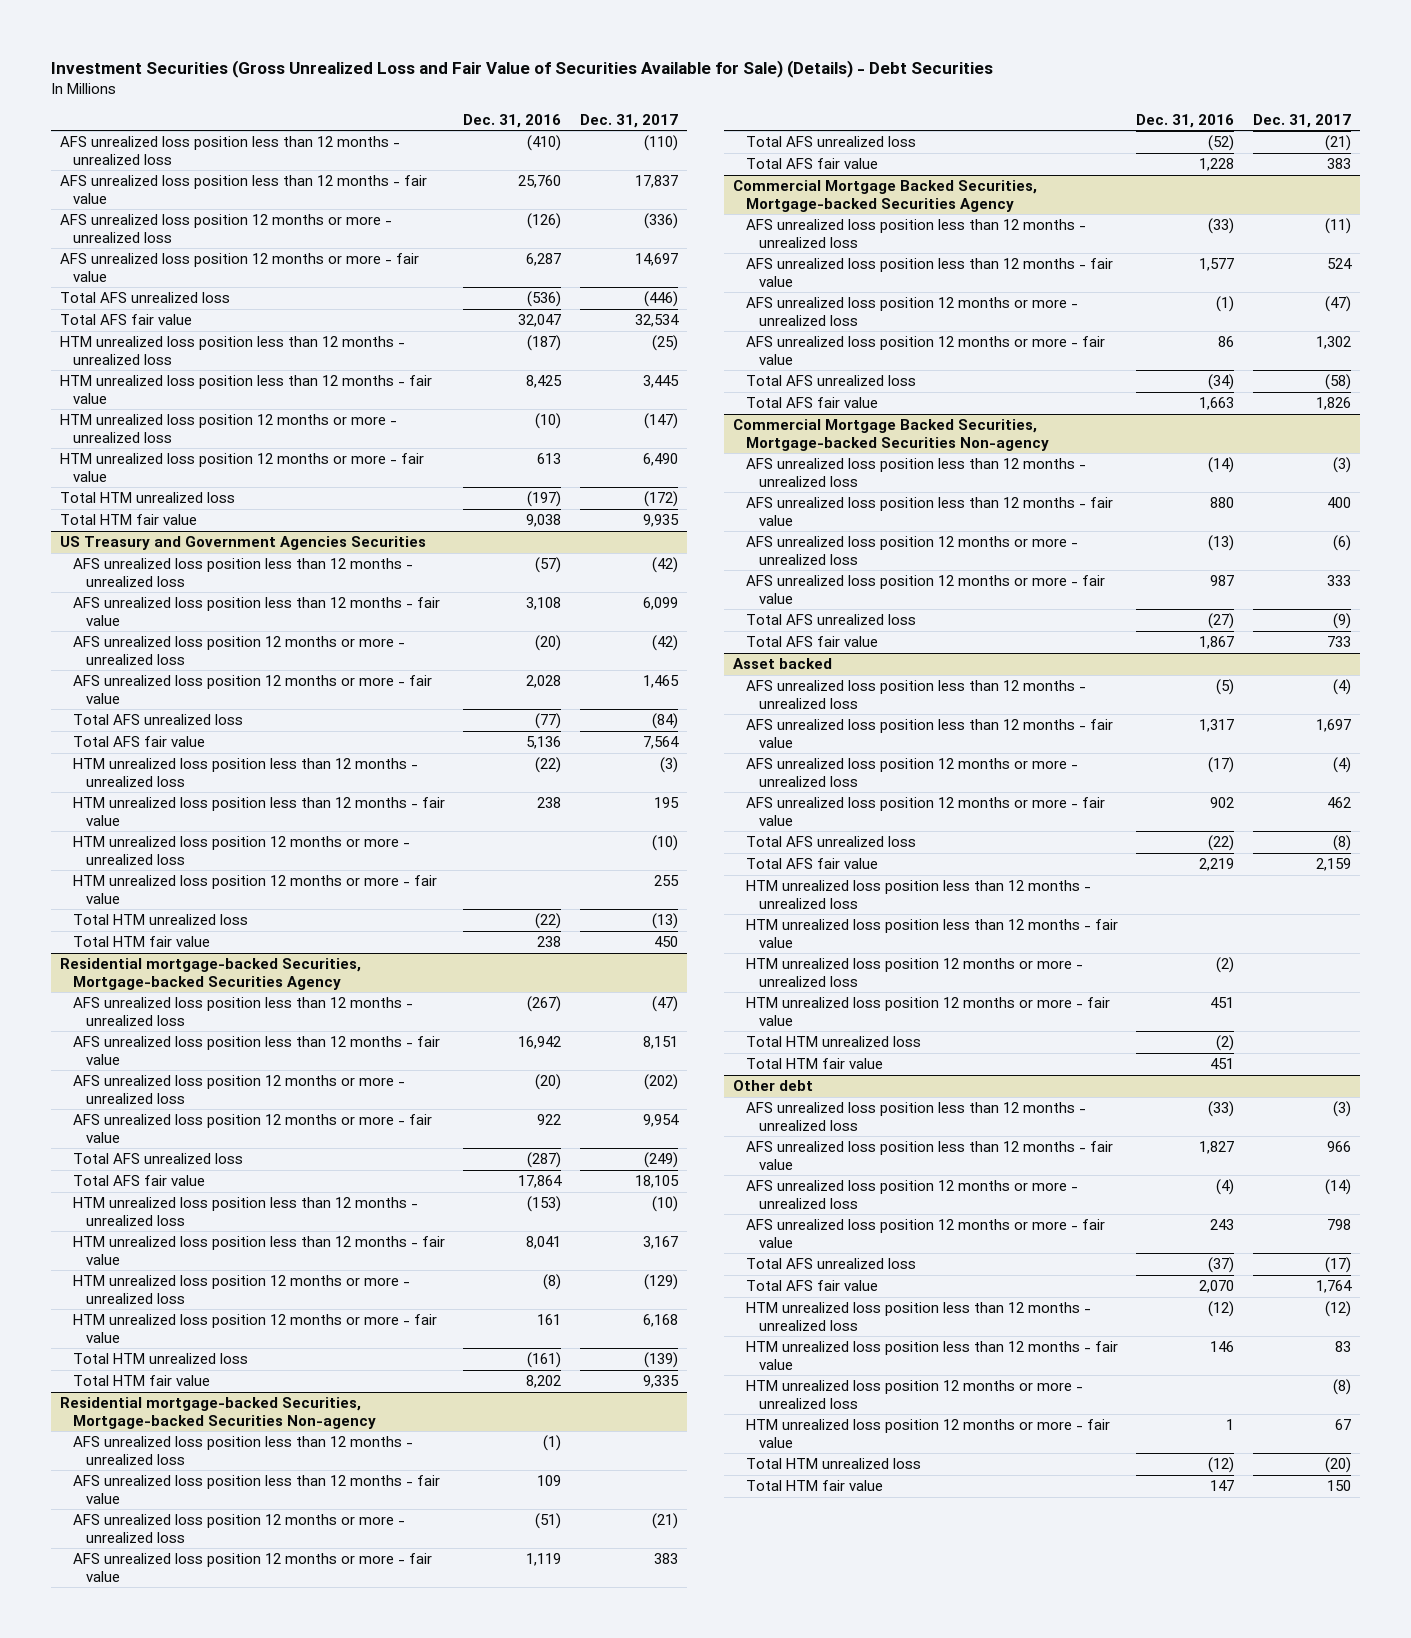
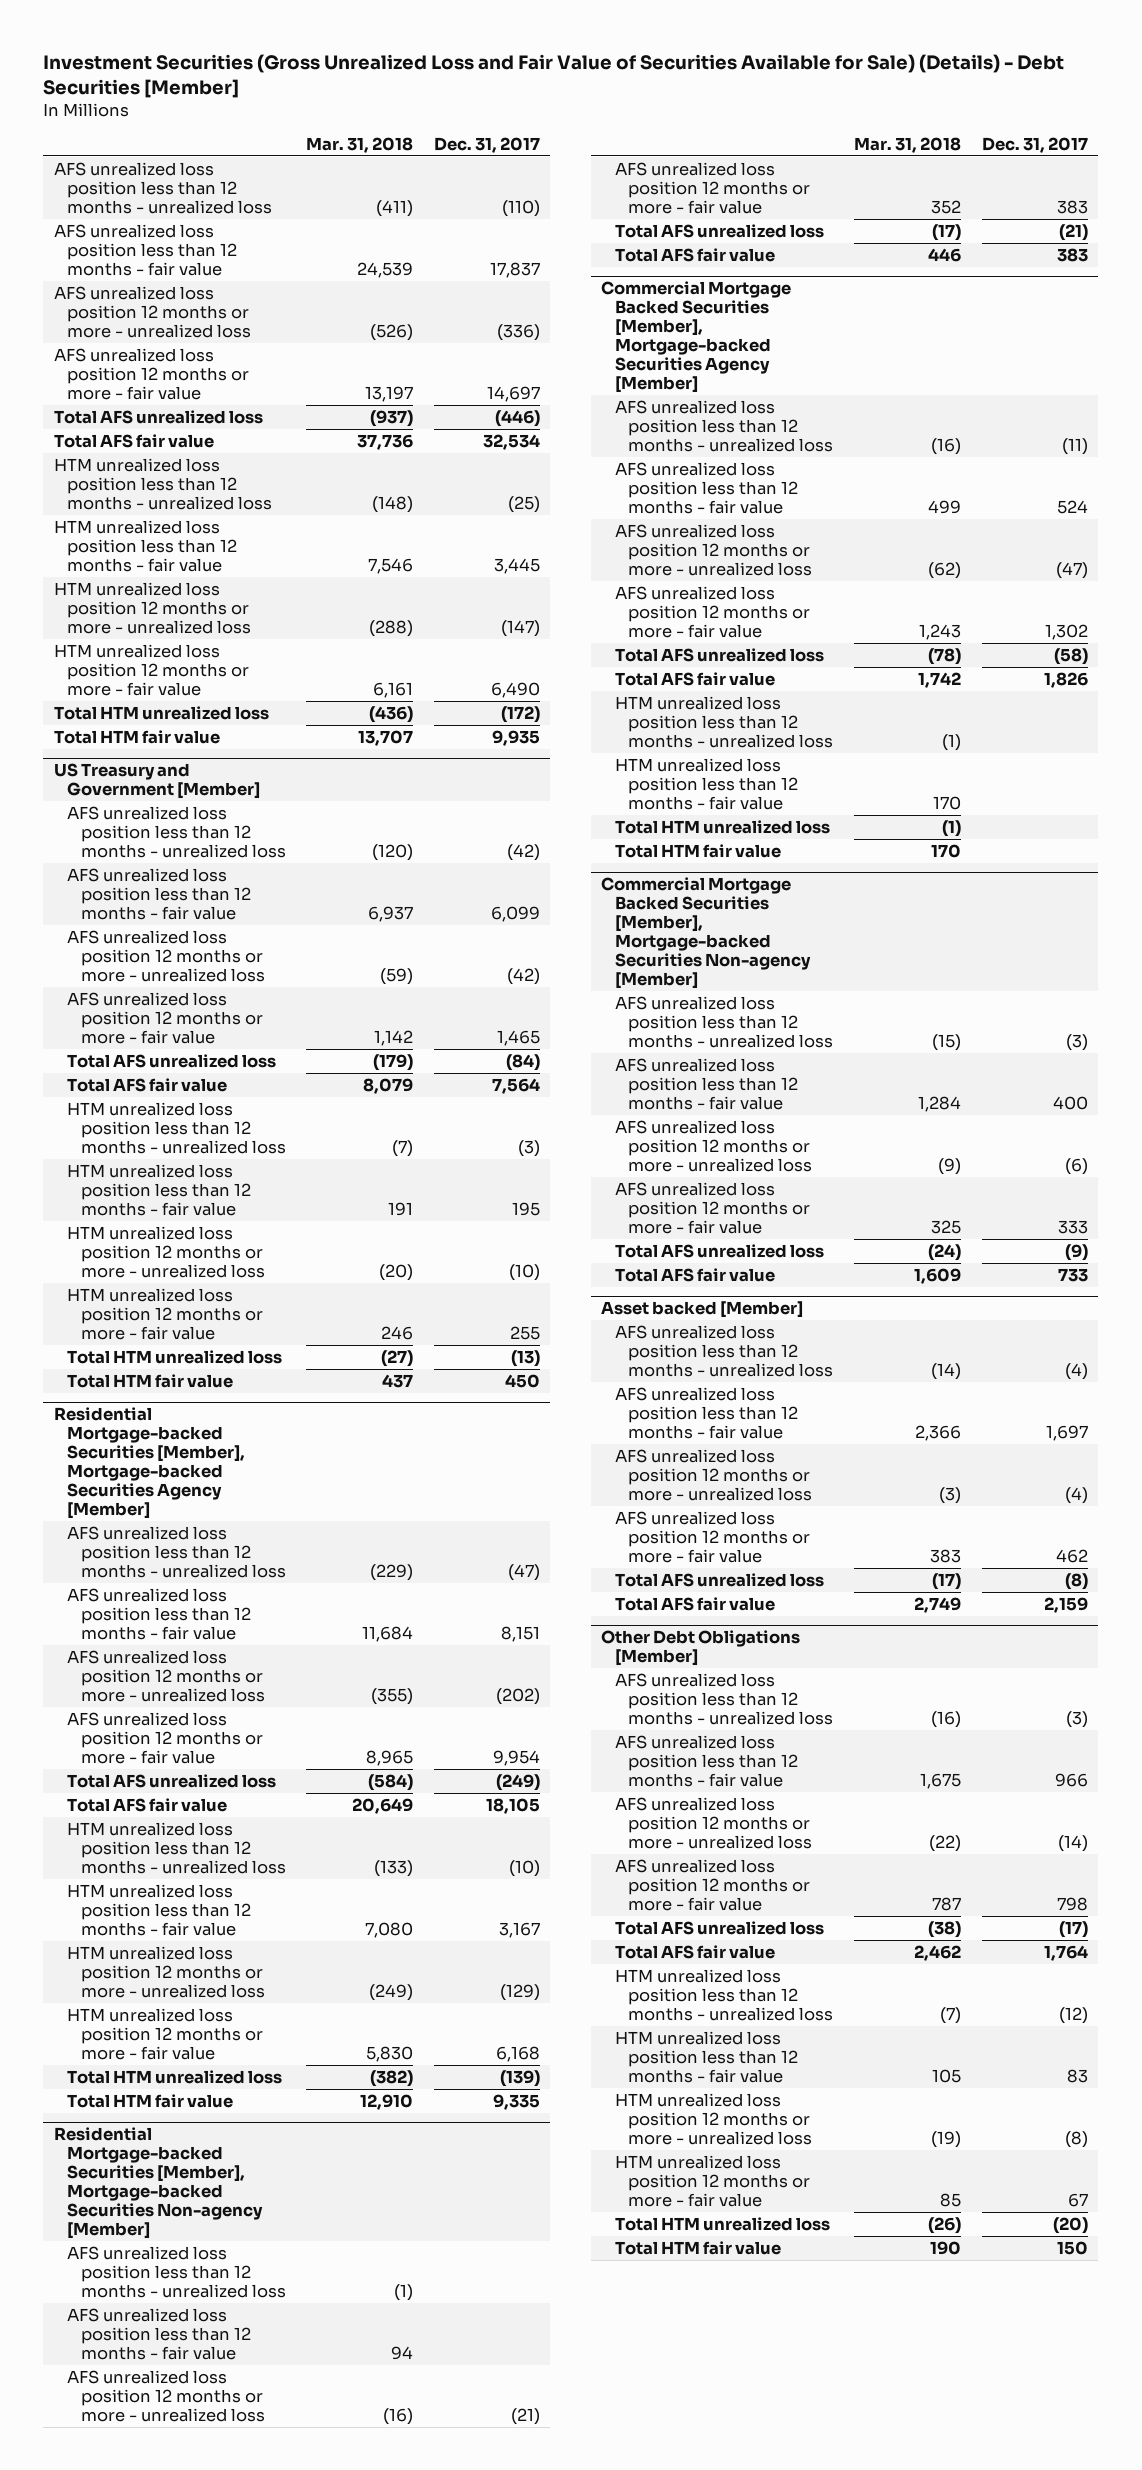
[50,59,993,78] Investment Securities (Gross Unrealized Loss and Fair Value of Securities Available for Sale) (Details) - Debt Securities -> [43,53,1065,98] Investment Securities (Gross Unrealized Loss and Fair Value of Securities Available for Sale) (Details) - Debt Securities [Member]
[463,113,562,128] Dec. 31, 2016 -> none
none -> [306,136,414,153] Mar. 31, 2018
[59,536,426,551] US Treasury and Government Agencies Securities -> [53,763,261,800] US Treasury and Government [Member]
[59,958,361,990] Residential mortgage-backed Securities, Mortgage-backed Securities Agency -> [53,1407,246,1520] Residential Mortgage-backed Securities [Member], Mortgage-backed Securities Agency [Member]
[59,1397,376,1429] Residential mortgage-backed Securities, Mortgage-backed Securities Non-agency -> [53,2127,264,2240] Residential Mortgage-backed Securities [Member], Mortgage-backed Securities Non-agency [Member]
[733,180,1038,212] Commercial Mortgage Backed Securities, Mortgage-backed Securities Agency -> [601,281,792,394] Commercial Mortgage Backed Securities [Member], Mortgage-backed Securities Agency [Member]
none -> [614,695,834,748] HTM unrealized loss position less than 12 months - unrealized loss
none -> [614,757,799,810] HTM unrealized loss position less than 12 months - fair value
none -> [614,819,830,834] Total HTM unrealized loss
none -> [614,843,781,858] Total HTM fair value
[733,419,1050,451] Commercial Mortgage Backed Securities, Mortgage-backed Securities Non-agency -> [601,877,811,990] Commercial Mortgage Backed Securities [Member], Mortgage-backed Securities Non-agency [Member]
[733,658,833,670] Asset backed -> [601,1301,804,1319] Asset backed [Member]
[746,880,1092,909] HTM unrealized loss position less than 12 months - unrealized loss -> none
[746,919,1119,948] HTM unrealized loss position less than 12 months - fair value -> none
[746,958,1084,987] HTM unrealized loss position 12 months or more - unrealized loss -> none
[746,997,1111,1026] HTM unrealized loss position 12 months or more - fair value -> none
[746,1036,922,1048] Total HTM unrealized loss -> none
[746,1058,884,1070] Total HTM fair value -> none
[733,1080,814,1092] Other debt -> [601,1630,801,1667] Other Debt Obligations [Member]

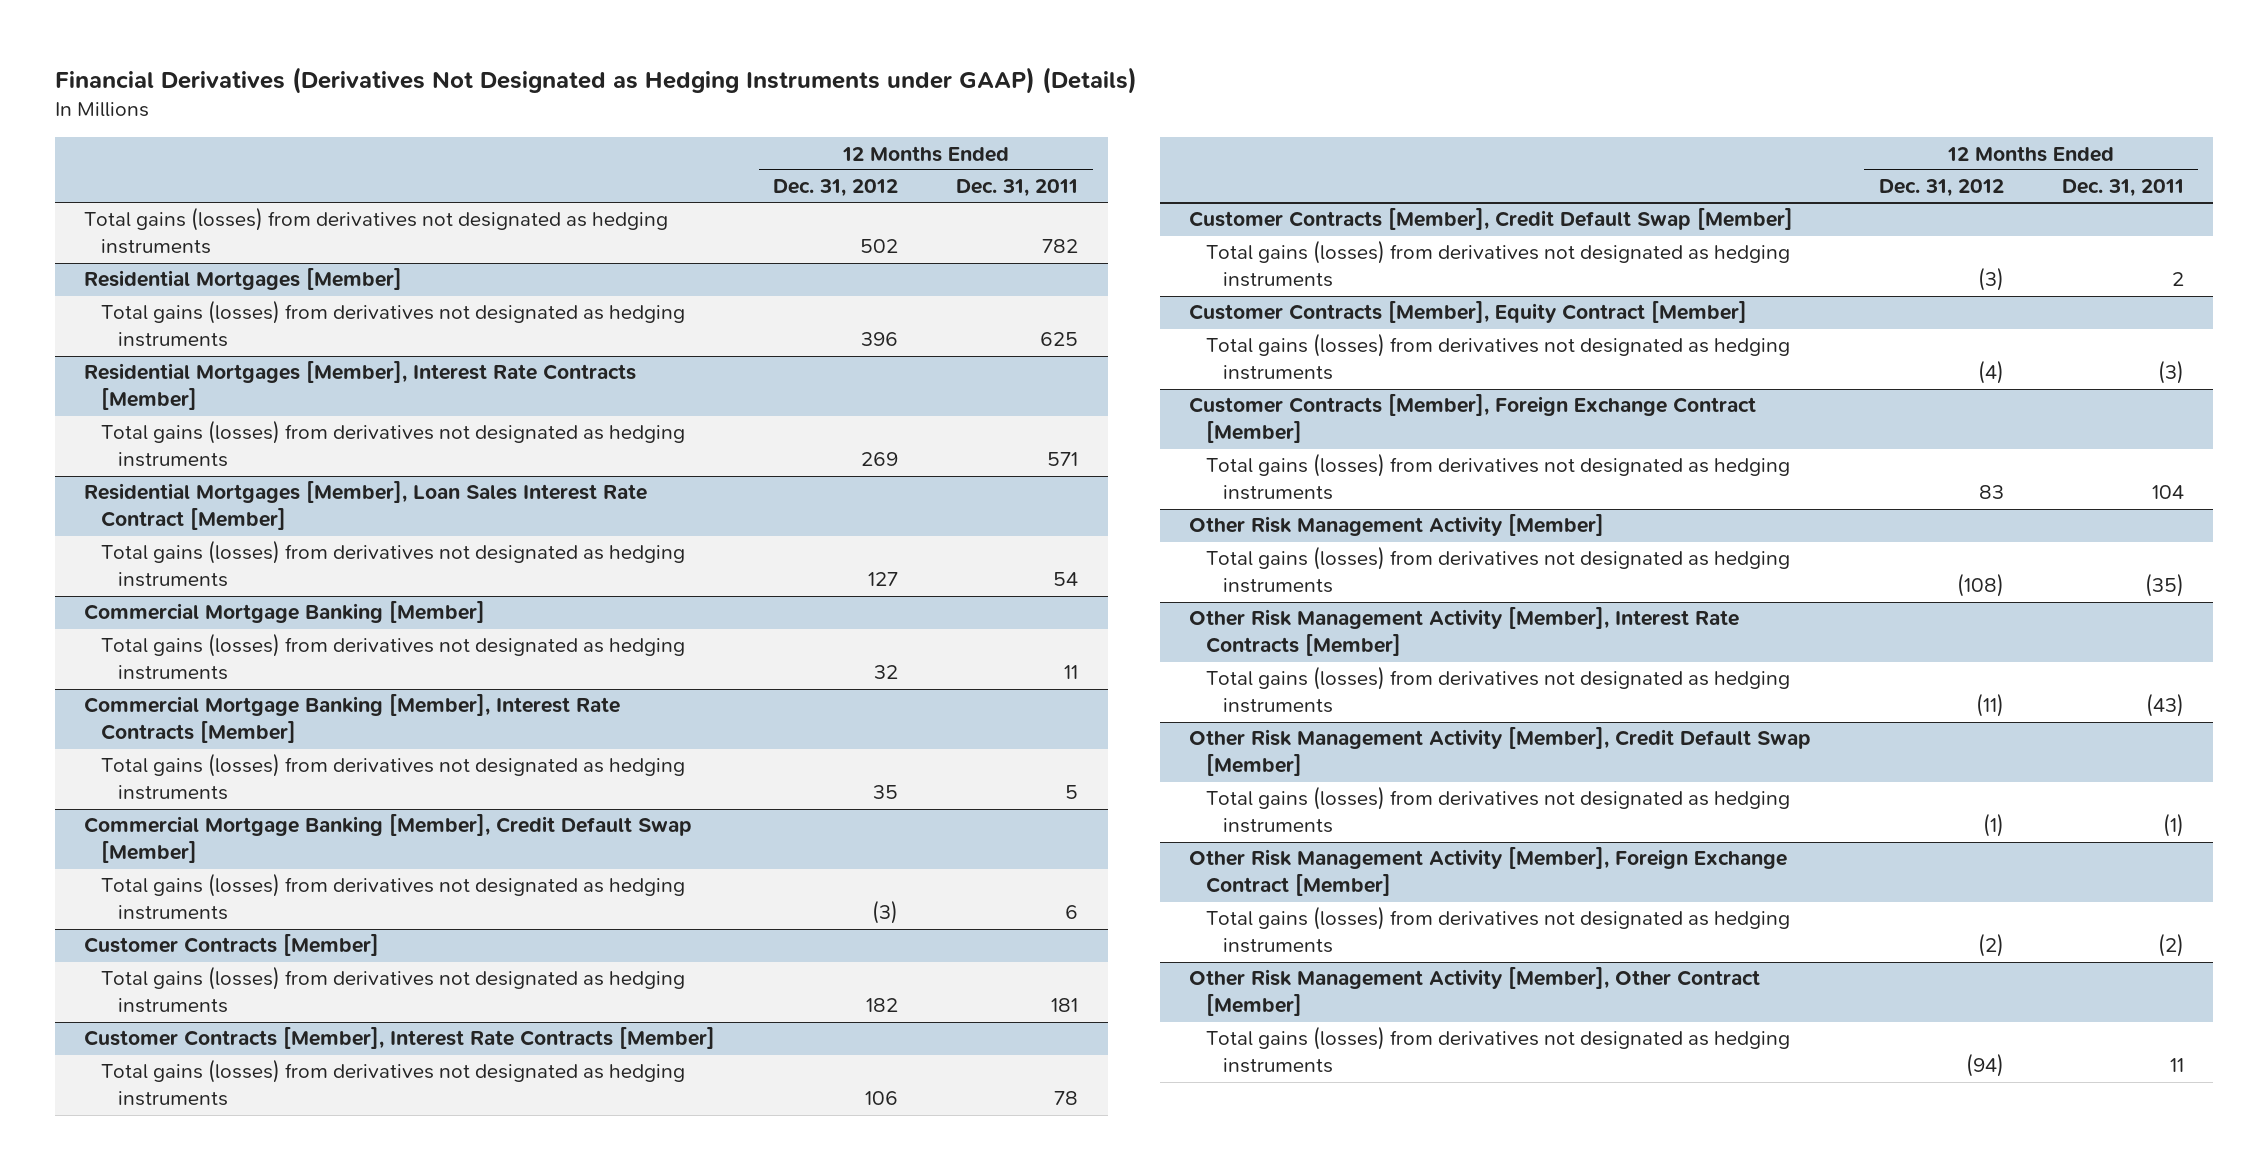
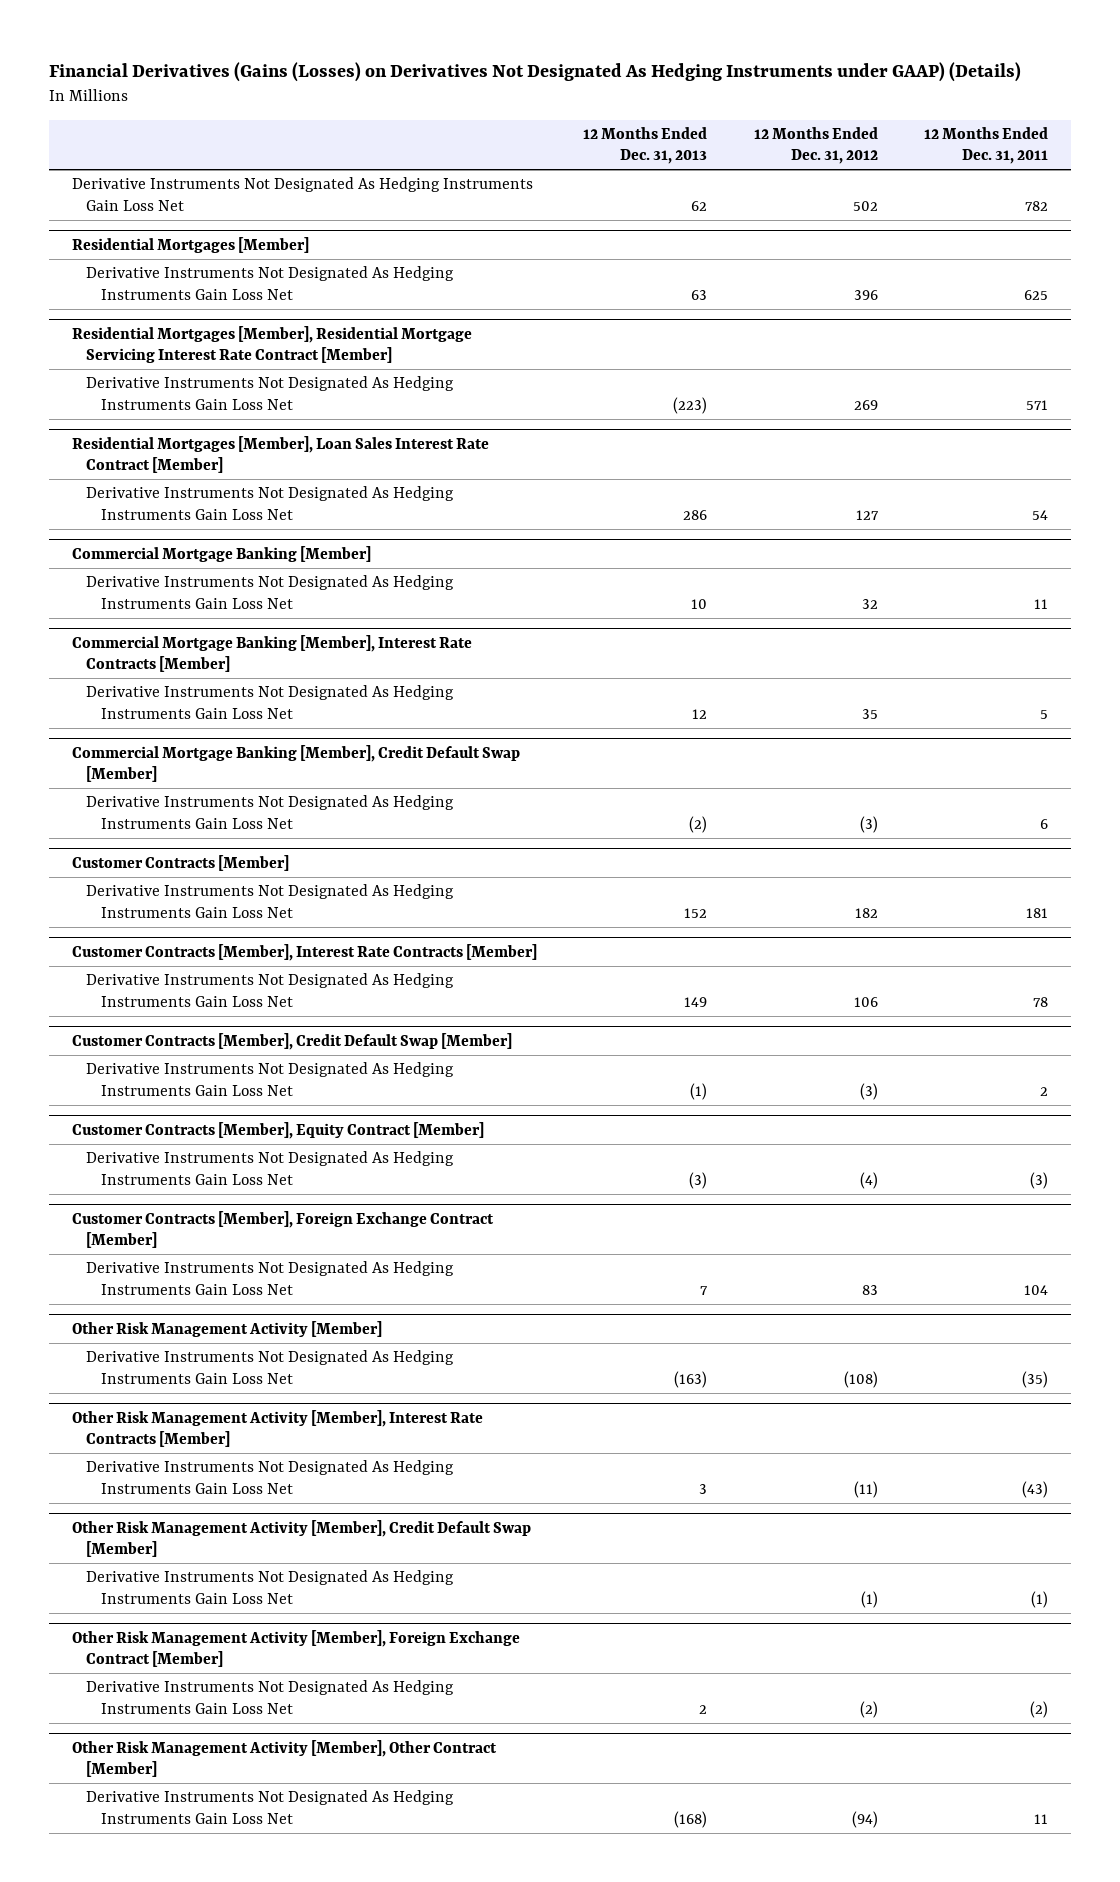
[54,66,1137,94] Financial Derivatives (Derivatives Not Designated as Hedging Instruments under GAAP) (Details) -> [48,61,1021,82] Financial Derivatives (Gains (Losses) on Derivatives Not Designated As Hedging Instruments under GAAP) (Details)
none -> [583,126,708,165] 12 Months Ended Dec. 31, 2013
[83,207,668,255] Total gains (losses) from derivatives not designated as hedging instruments -> [71,177,533,211] Derivative Instruments Not Designated As Hedging Instruments Gain Loss Net
[100,300,685,348] Total gains (losses) from derivatives not designated as hedging instruments -> [86,266,455,300] Derivative Instruments Not Designated As Hedging Instruments Gain Loss Net
[83,361,636,411] Residential Mortgages [Member], Interest Rate Contracts [Member] -> [71,326,472,364] Residential Mortgages [Member], Residential Mortgage Servicing Interest Rate Contract [Member]
[100,420,685,468] Total gains (losses) from derivatives not designated as hedging instruments -> [86,376,455,410] Derivative Instruments Not Designated As Hedging Instruments Gain Loss Net
[100,540,685,588] Total gains (losses) from derivatives not designated as hedging instruments -> [86,486,455,520] Derivative Instruments Not Designated As Hedging Instruments Gain Loss Net
[100,633,685,681] Total gains (losses) from derivatives not designated as hedging instruments -> [86,575,455,609] Derivative Instruments Not Designated As Hedging Instruments Gain Loss Net
[100,753,685,801] Total gains (losses) from derivatives not designated as hedging instruments -> [86,685,455,719] Derivative Instruments Not Designated As Hedging Instruments Gain Loss Net
[100,873,685,921] Total gains (losses) from derivatives not designated as hedging instruments -> [86,795,455,829] Derivative Instruments Not Designated As Hedging Instruments Gain Loss Net
[100,966,685,1014] Total gains (losses) from derivatives not designated as hedging instruments -> [86,884,455,918] Derivative Instruments Not Designated As Hedging Instruments Gain Loss Net
[100,1059,685,1107] Total gains (losses) from derivatives not designated as hedging instruments -> [86,973,455,1007] Derivative Instruments Not Designated As Hedging Instruments Gain Loss Net
[1206,240,1791,288] Total gains (losses) from derivatives not designated as hedging instruments -> [86,1062,455,1096] Derivative Instruments Not Designated As Hedging Instruments Gain Loss Net
[1206,333,1791,381] Total gains (losses) from derivatives not designated as hedging instruments -> [86,1151,455,1185] Derivative Instruments Not Designated As Hedging Instruments Gain Loss Net
[1206,453,1791,501] Total gains (losses) from derivatives not designated as hedging instruments -> [86,1261,455,1295] Derivative Instruments Not Designated As Hedging Instruments Gain Loss Net
[1206,546,1791,594] Total gains (losses) from derivatives not designated as hedging instruments -> [86,1350,455,1384] Derivative Instruments Not Designated As Hedging Instruments Gain Loss Net
[1206,666,1791,714] Total gains (losses) from derivatives not designated as hedging instruments -> [86,1460,455,1494] Derivative Instruments Not Designated As Hedging Instruments Gain Loss Net
[1206,786,1791,834] Total gains (losses) from derivatives not designated as hedging instruments -> [86,1570,455,1604] Derivative Instruments Not Designated As Hedging Instruments Gain Loss Net
[1206,906,1791,954] Total gains (losses) from derivatives not designated as hedging instruments -> [86,1680,455,1714] Derivative Instruments Not Designated As Hedging Instruments Gain Loss Net
[1206,1026,1791,1074] Total gains (losses) from derivatives not designated as hedging instruments -> [86,1790,455,1824] Derivative Instruments Not Designated As Hedging Instruments Gain Loss Net

